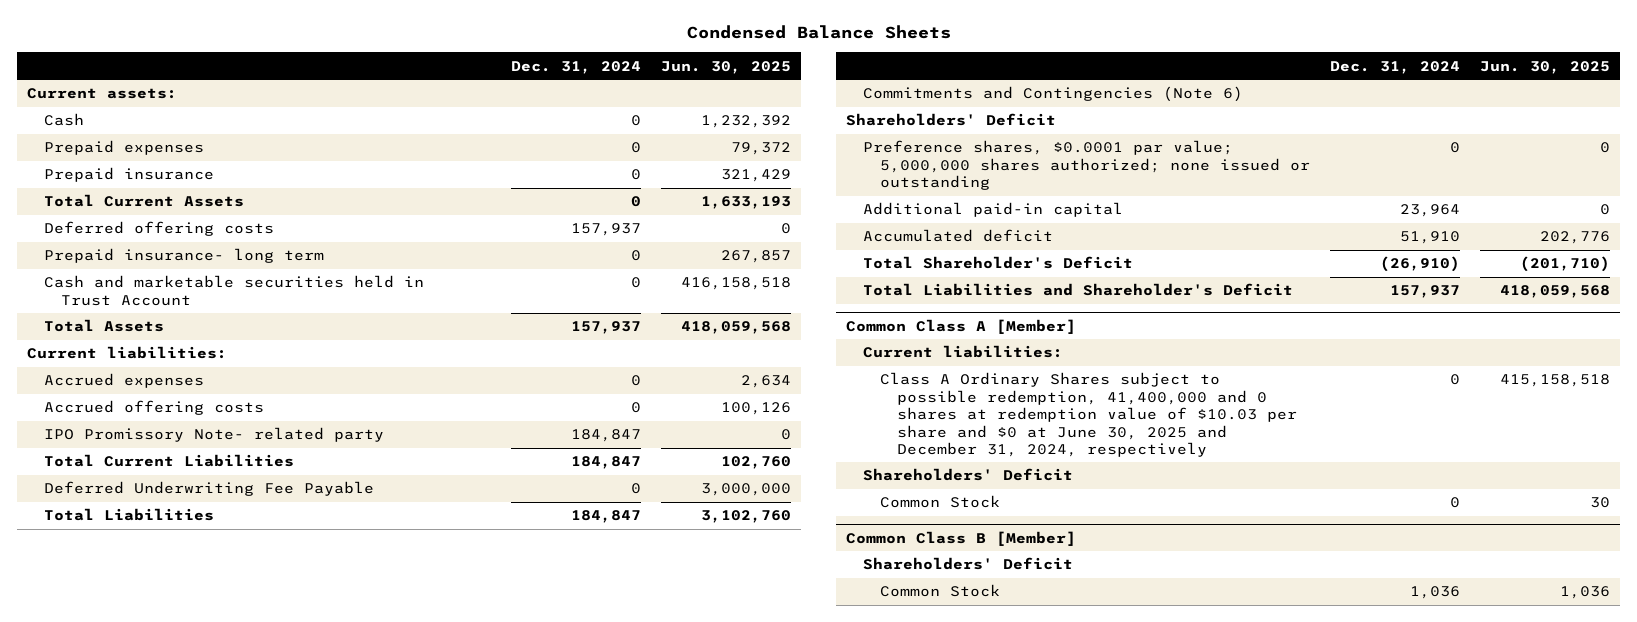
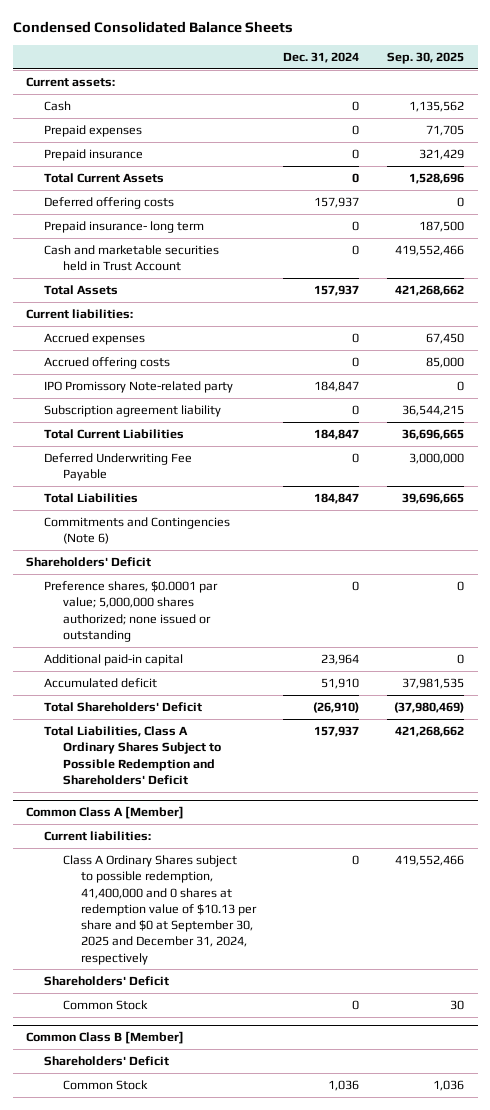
[686,25,951,40] Condensed Balance Sheets -> [12,21,293,34] Condensed Consolidated Balance Sheets
[661,60,792,74] Jun. 30, 2025 -> none
none -> [386,52,464,65] Sep. 30, 2025
[44,427,385,443] IPO Promissory Note- related party -> [44,381,234,394] IPO Promissory Note-related party
none -> [44,405,222,418] Subscription agreement liability
[863,256,1134,270] Total Shareholder's Deficit -> [44,702,203,713] Total Shareholders' Deficit
[863,283,1294,297] Total Liabilities and Shareholder's Deficit -> [44,726,221,785] Total Liabilities, Class A Ordinary Shares Subject to Possible Redemption and Shareholders' Deficit
[880,372,1298,457] Class A Ordinary Shares subject to possible redemption, 41,400,000 and 0 shares at redemption value of $10.03 per share and $0 at June 30, 2025 and December 31, 2024, respectively -> [62,855,257,965] Class A Ordinary Shares subject to possible redemption, 41,400,000 and 0 shares at redemption value of $10.13 per share and $0 at September 30, 2025 and December 31, 2024, respectively

